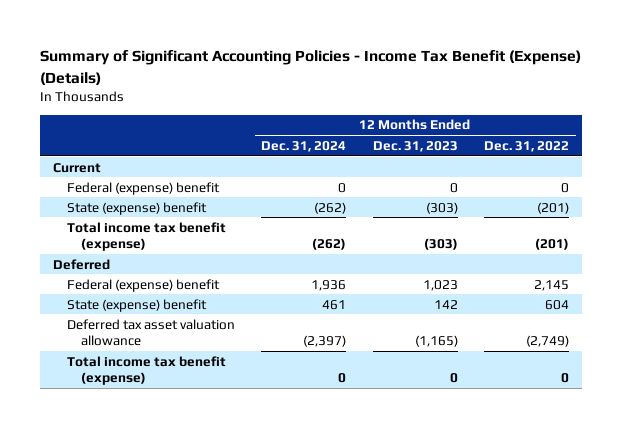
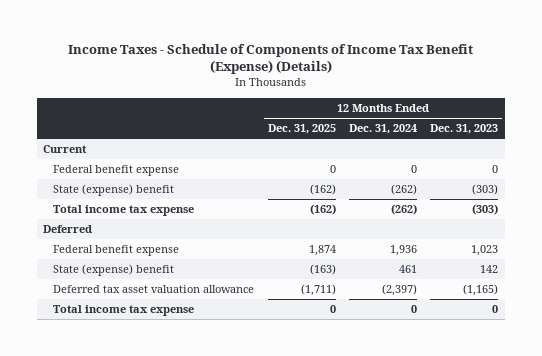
[40,50,582,85] Summary of Significant Accounting Policies - Income Tax Benefit (Expense) (Details) -> [67,44,473,75] Income Taxes - Schedule of Components of Income Tax Benefit (Expense) (Details)
[484,140,570,152] Dec. 31, 2022 -> none
none -> [267,124,336,135] Dec. 31, 2025
[66,181,220,195] Federal (expense) benefit -> [53,165,180,177] Federal benefit expense
[66,221,226,252] Total income tax benefit (expense) -> [53,205,195,217] Total income tax expense
[66,278,220,292] Federal (expense) benefit -> [53,245,180,257] Federal benefit expense
[66,355,226,386] Total income tax benefit (expense) -> [53,305,195,317] Total income tax expense

